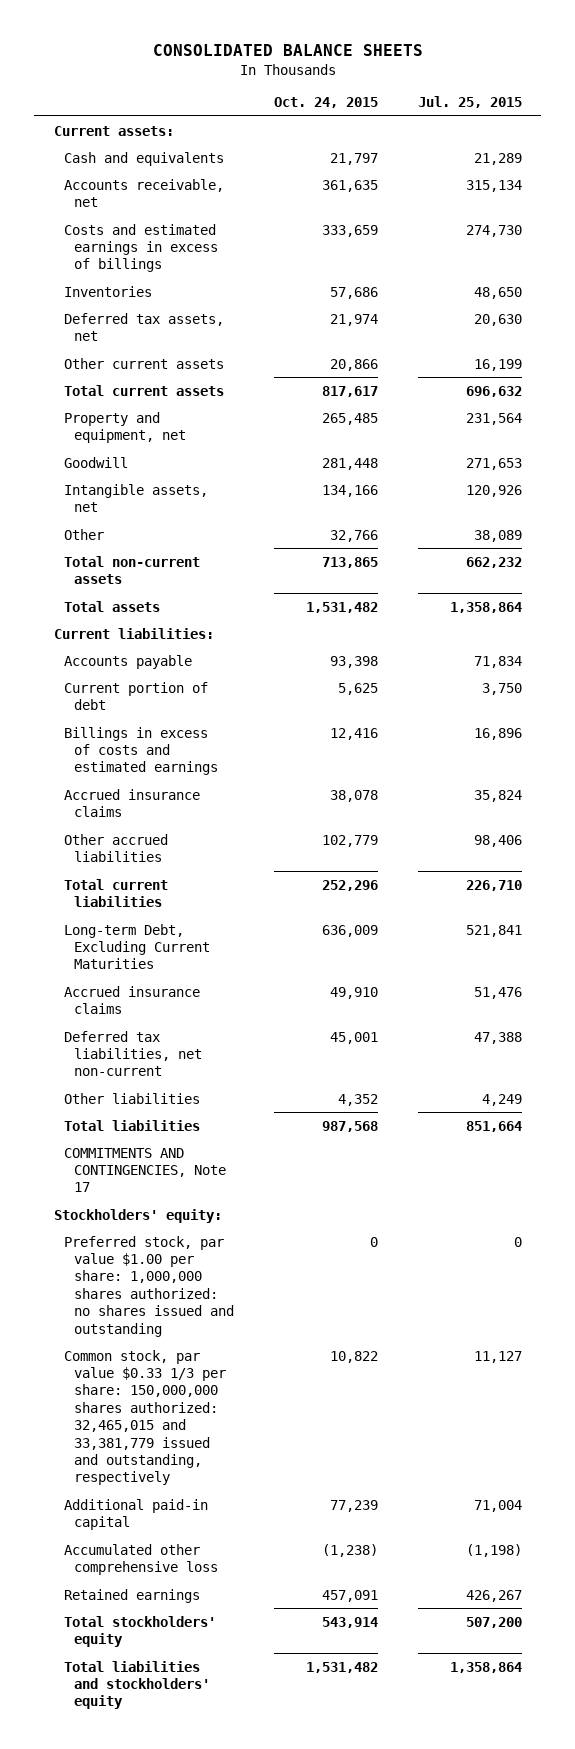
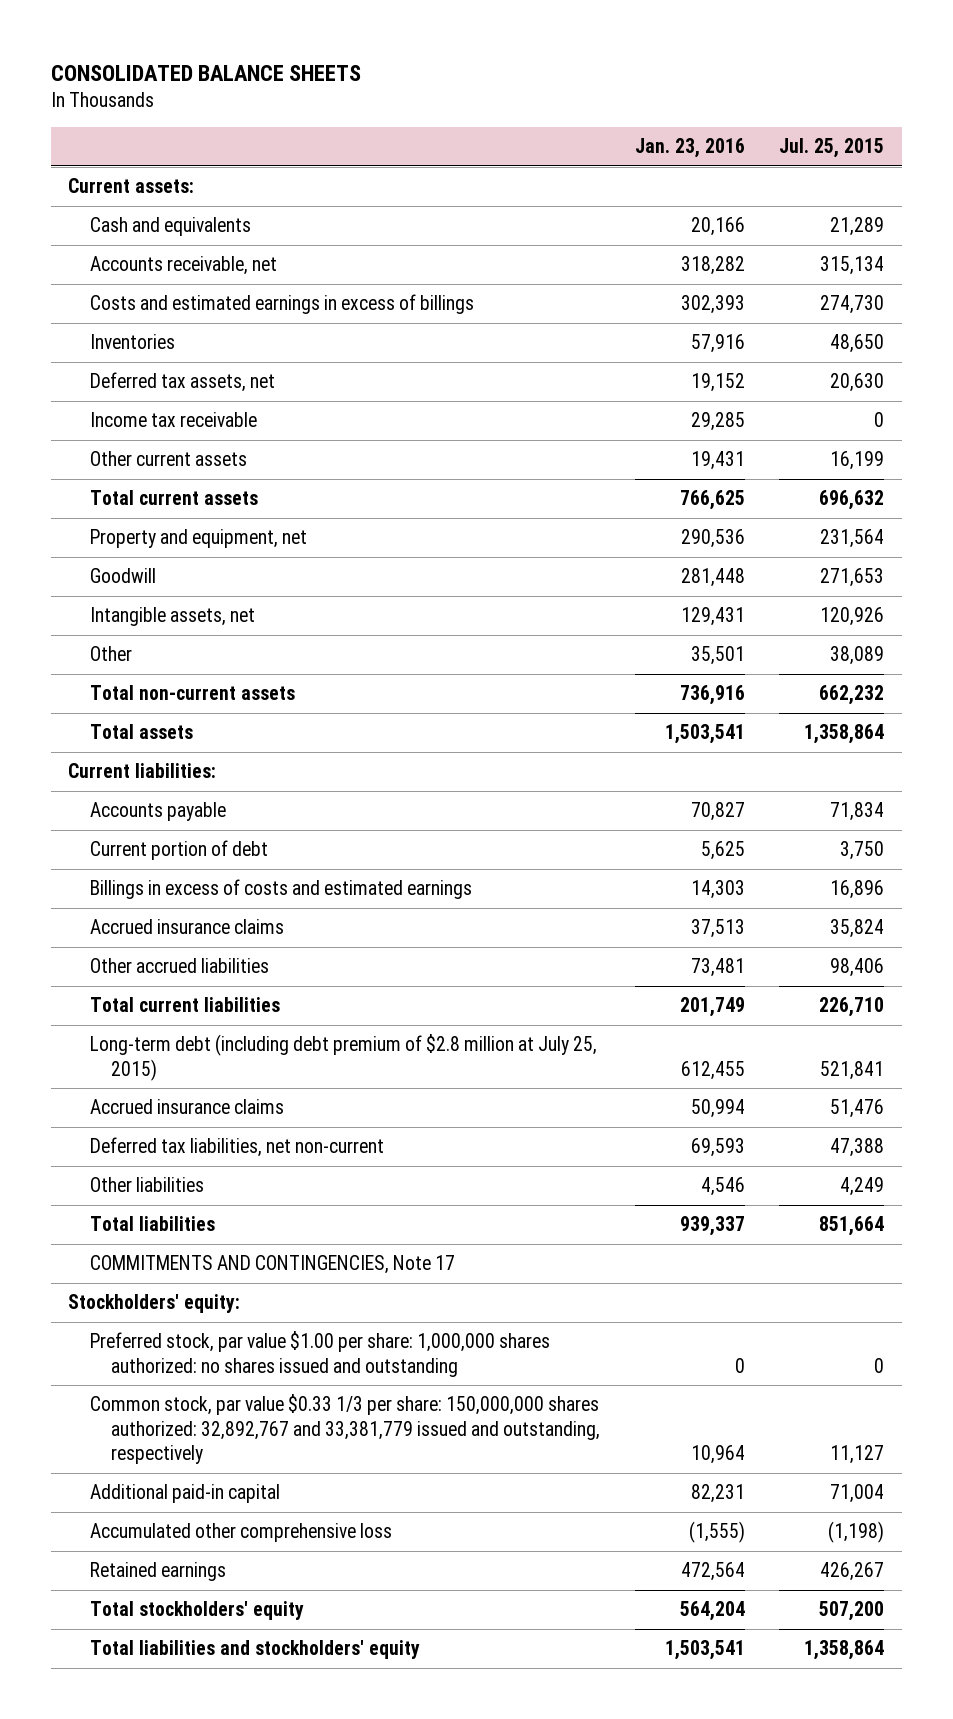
[274,97,379,109] Oct. 24, 2015 -> none
none -> [634,137,745,158] Jan. 23, 2016
none -> [89,412,257,428] Income tax receivable
[64,923,211,970] Long-term Debt, Excluding Current Maturities -> [89,1034,597,1081] Long-term debt (including debt premium of $2.8 million at July 25, 2015)
[64,1349,227,1486] Common stock, par value $0.33 1/3 per share: 150,000,000 shares authorized: 32,465,015 and 33,381,779 issued and outstanding, respectively -> [89,1394,601,1465] Common stock, par value $0.33 1/3 per share: 150,000,000 shares authorized: 32,892,767 and 33,381,779 issued and outstanding, respectively

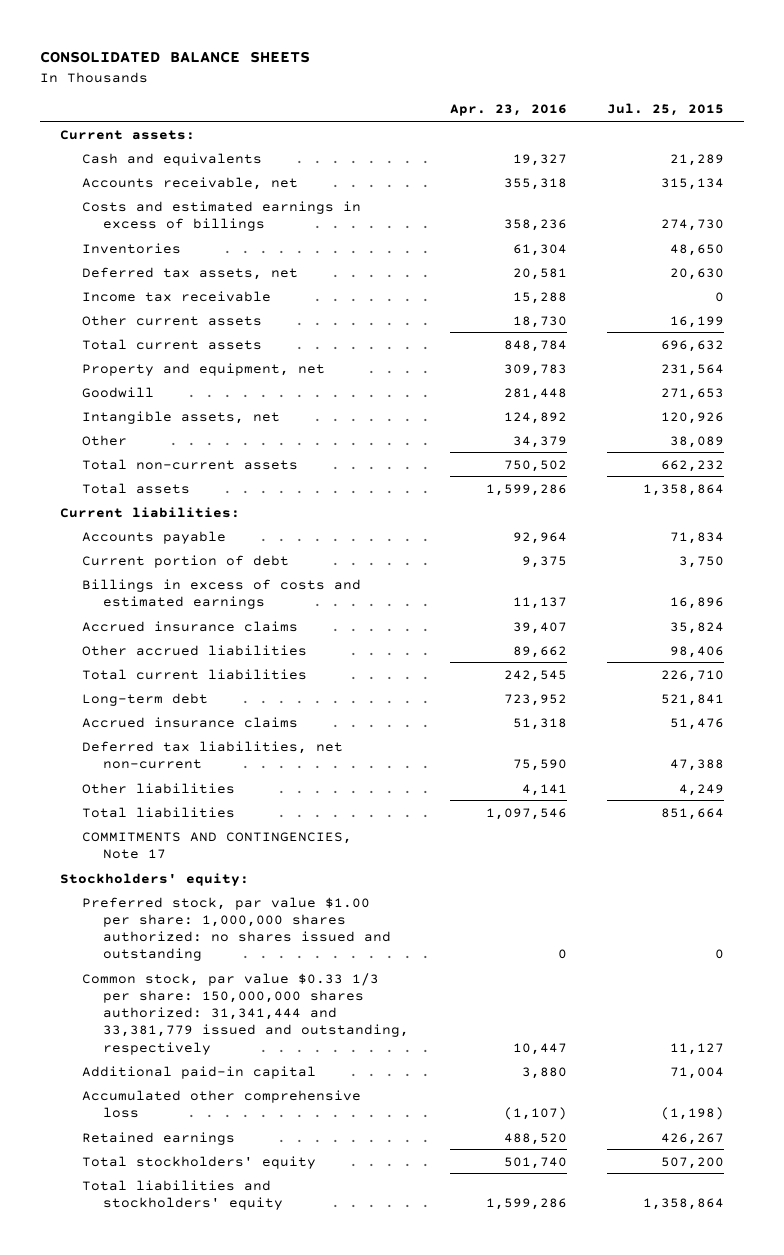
[634,137,745,158] Jan. 23, 2016 -> none
none -> [449,104,567,117] Apr. 23, 2016
[89,1034,597,1081] Long-term debt (including debt premium of $2.8 million at July 25, 2015) -> [81,692,208,706] Long-term debt
[89,1394,601,1465] Common stock, par value $0.33 1/3 per share: 150,000,000 shares authorized: 32,892,767 and 33,381,779 issued and outstanding, respectively -> [81,972,410,1055] Common stock, par value $0.33 1/3 per share: 150,000,000 shares authorized: 31,341,444 and 33,381,779 issued and outstanding, respectively

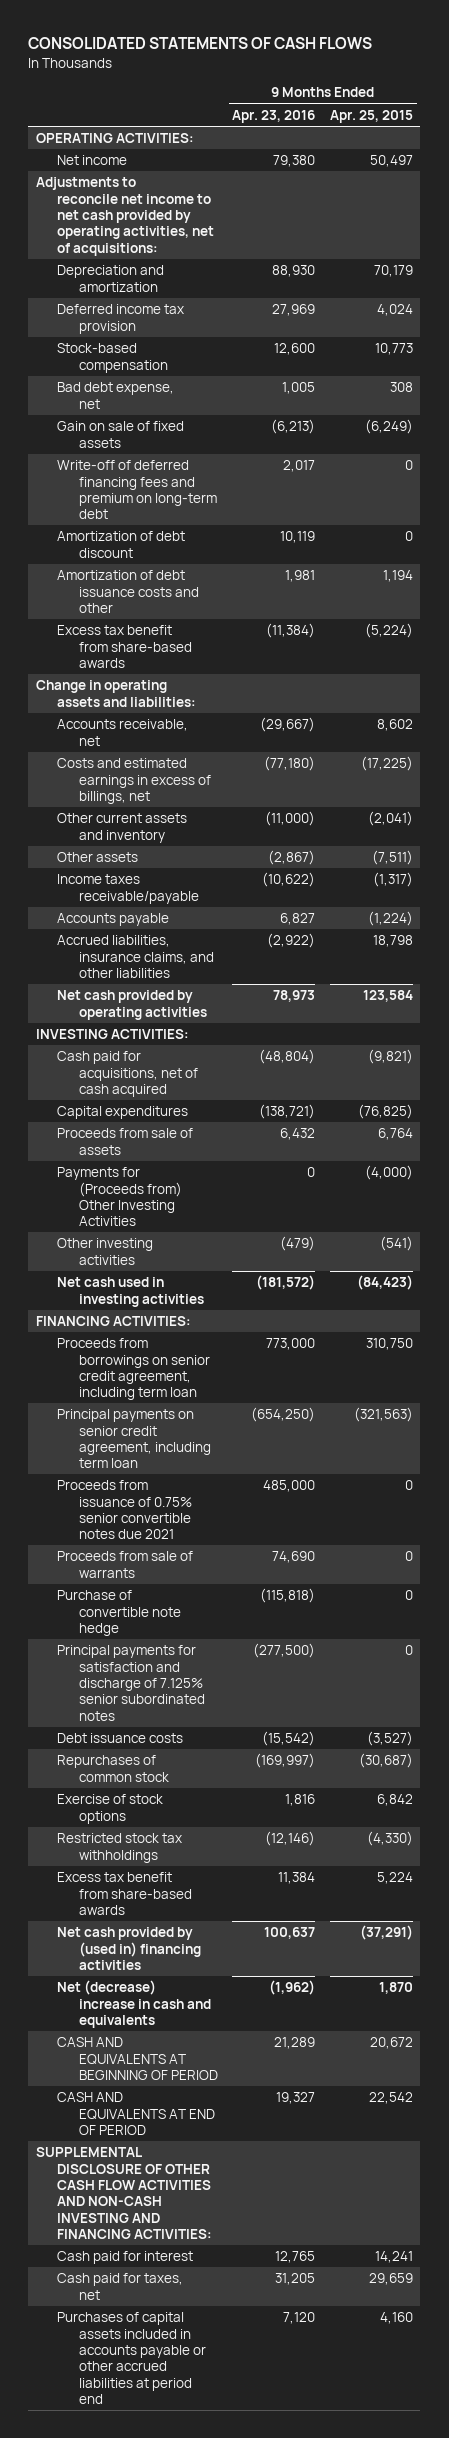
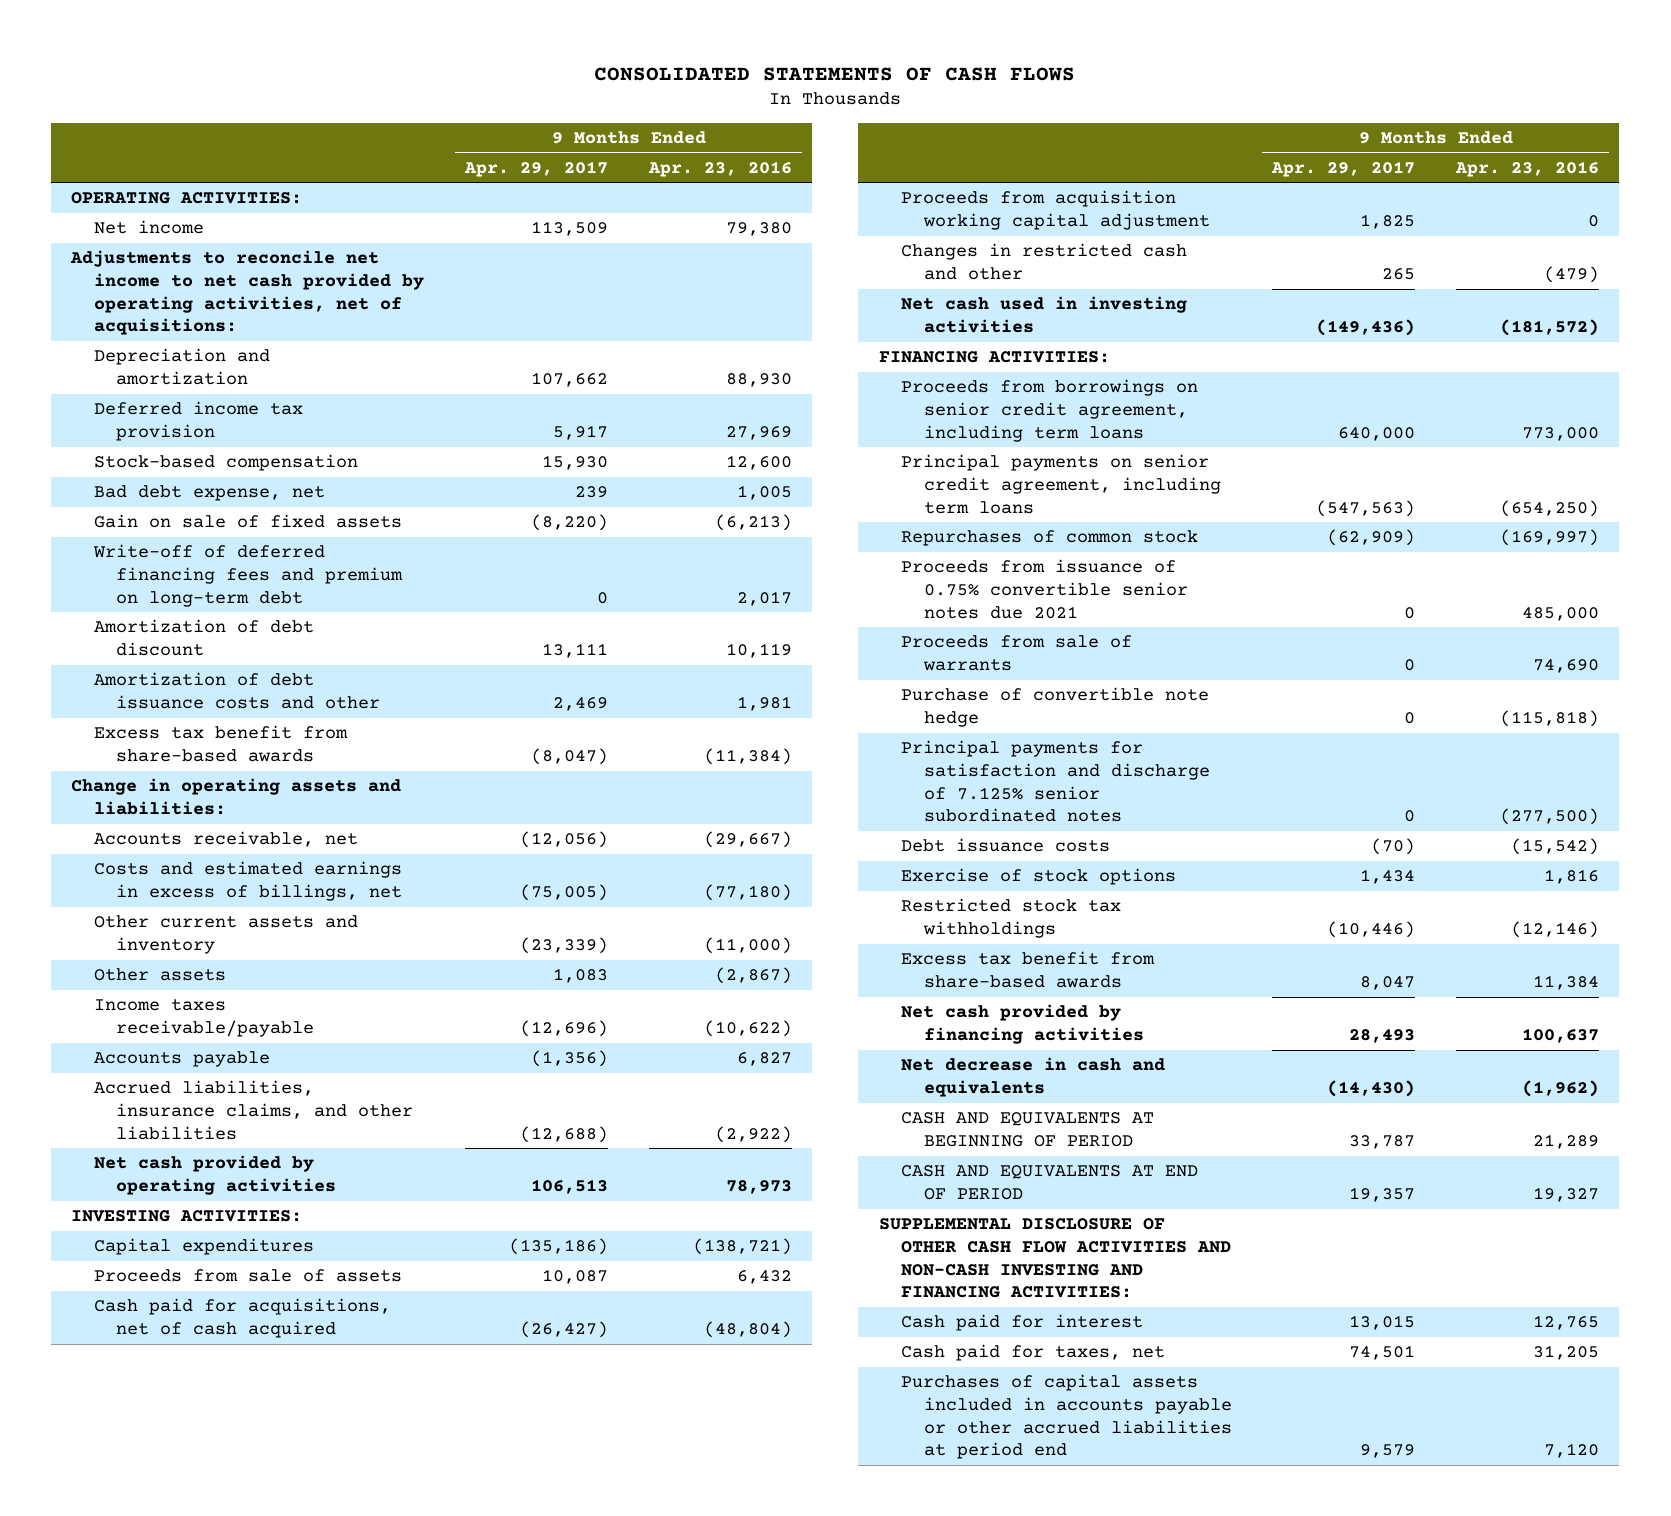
[330,109,414,123] Apr. 25, 2015 -> none
none -> [464,160,609,177] Apr. 29, 2017
[57,1167,182,1227] Payments for (Proceeds from) Other Investing Activities -> none
[57,1051,198,1097] Cash paid for acquisitions, net of cash acquired -> [93,1298,391,1338] Cash paid for acquisitions, net of cash acquired
none -> [901,190,1210,230] Proceeds from acquisition working capital adjustment
[57,1238,154,1265] Other investing activities -> [901,243,1188,280] Changes in restricted cash and other
[57,1338,210,1401] Proceeds from borrowings on senior credit agreement, including term loan -> [901,379,1199,442] Proceeds from borrowings on senior credit agreement, including term loans
[57,1409,211,1469] Principal payments on senior credit agreement, including term loan -> [901,454,1221,514] Principal payments on senior credit agreement, including term loans
[57,1755,169,1782] Repurchases of common stock -> [901,530,1199,547] Repurchases of common stock
[57,1480,192,1540] Proceeds from issuance of 0.75% senior convertible notes due 2021 -> [901,559,1188,619] Proceeds from issuance of 0.75% convertible senior notes due 2021
[57,1927,201,1970] Net cash provided by (used in) financing activities -> [901,1004,1144,1044] Net cash provided by financing activities
[57,1980,211,2028] Net (decrease) increase in cash and equivalents -> [901,1057,1166,1097] Net decrease in cash and equivalents

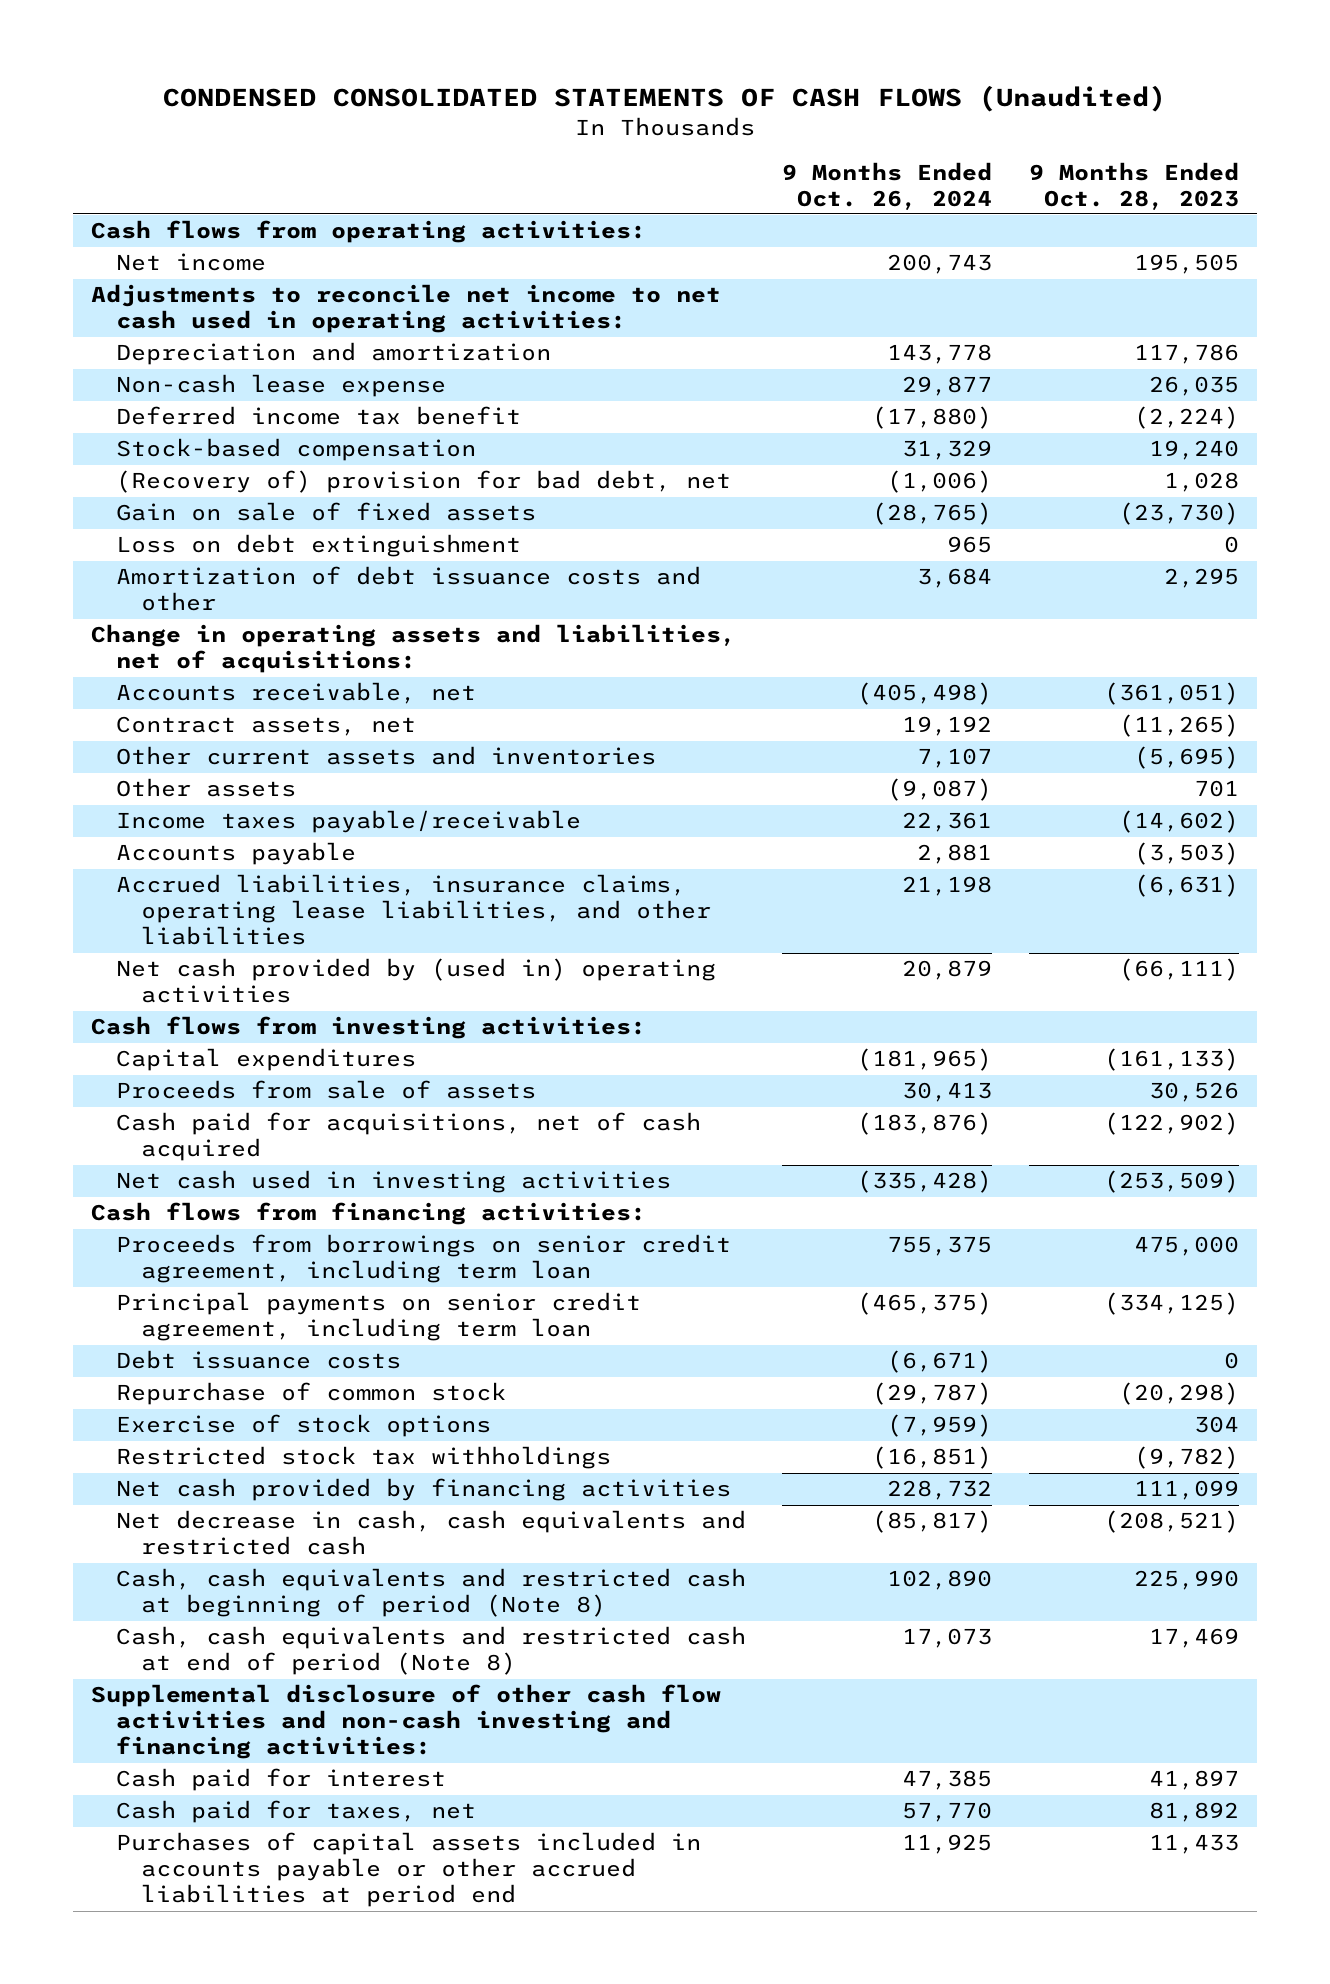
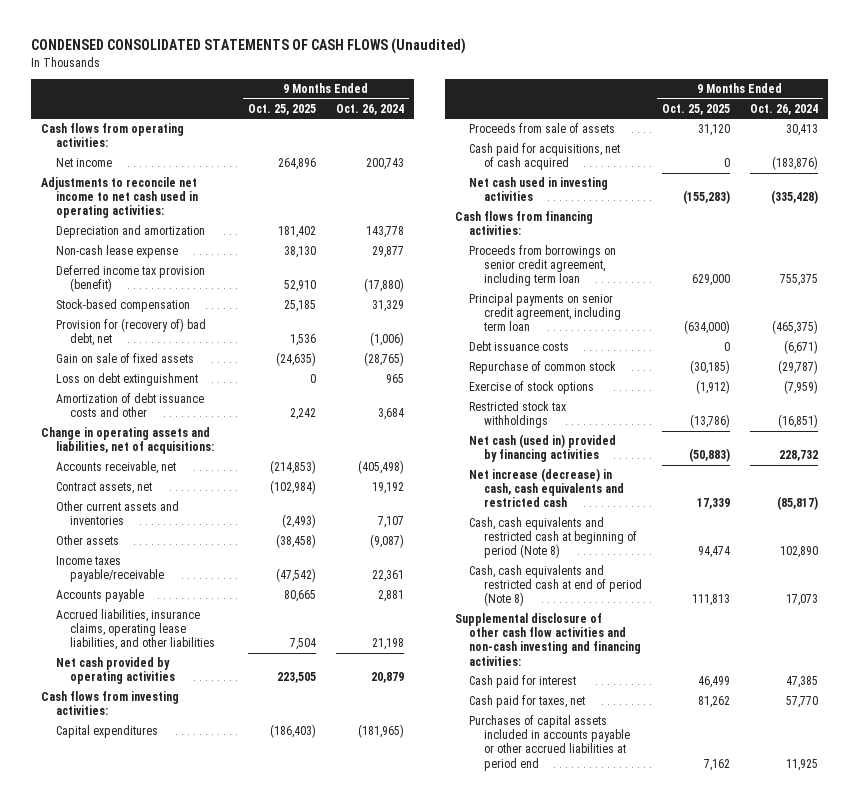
[1028,161,1239,210] 9 Months Ended Oct. 28, 2023 -> none
none -> [248,103,317,115] Oct. 25, 2025
[115,406,521,426] Deferred income tax benefit -> [55,265,205,293] Deferred income tax provision (benefit)
[115,470,731,494] (Recovery of) provision for bad debt, net -> [55,318,206,347] Provision for (recovery of) bad debt, net
[115,958,716,1004] Net cash provided by (used in) operating activities -> [55,657,176,685] Net cash provided by operating activities
[115,1478,731,1502] Net cash provided by financing activities -> [469,434,617,463] Net cash (used in) provided by financing activities
[115,1510,746,1556] Net decrease in cash, cash equivalents and restricted cash -> [469,468,624,508] Net increase (decrease) in cash, cash equivalents and restricted cash

